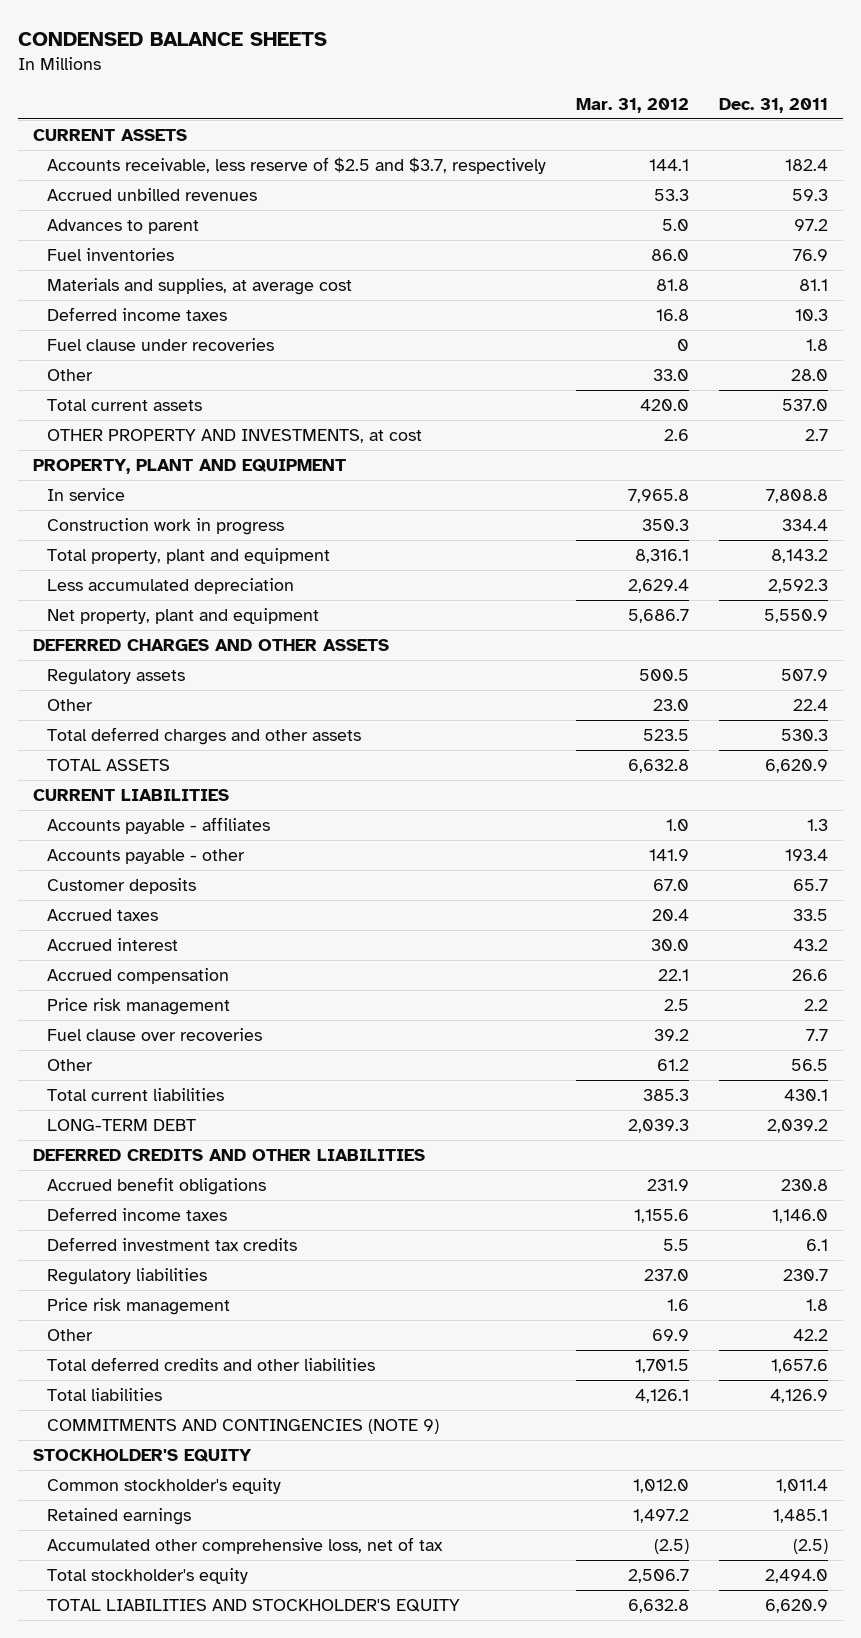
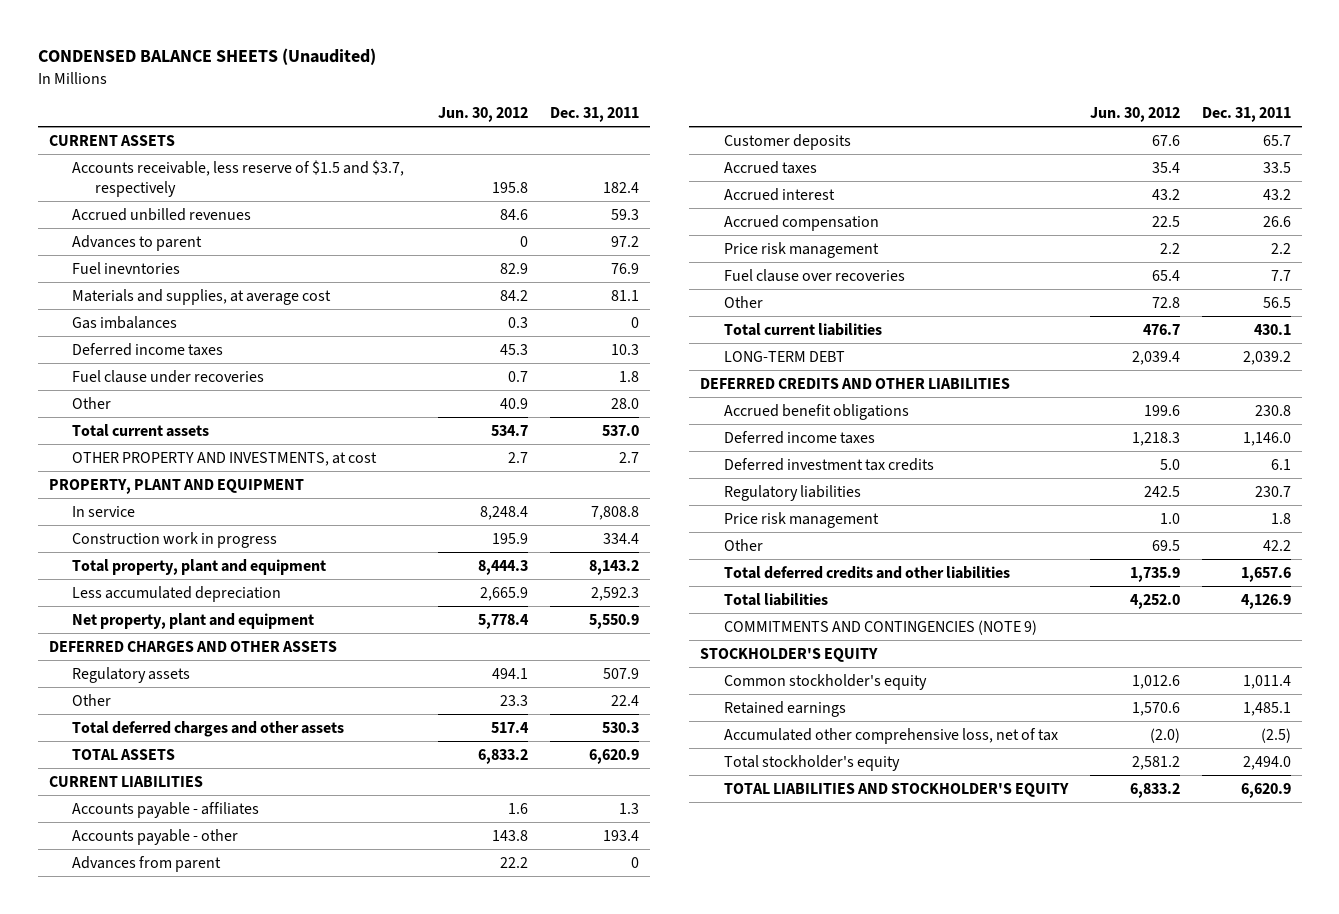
[17,31,327,46] CONDENSED BALANCE SHEETS -> [37,48,376,66] CONDENSED BALANCE SHEETS (Unaudited)
[576,97,690,113] Mar. 31, 2012 -> none
none -> [438,107,529,123] Jun. 30, 2012
[47,157,547,175] Accounts receivable, less reserve of $2.5 and $3.7, respectively -> [72,159,405,197] Accounts receivable, less reserve of $1.5 and $3.7, respectively
[47,248,175,262] Fuel inventories -> [72,261,181,274] Fuel inevntories
none -> [72,315,178,329] Gas imbalances
none -> [72,855,222,872] Advances from parent

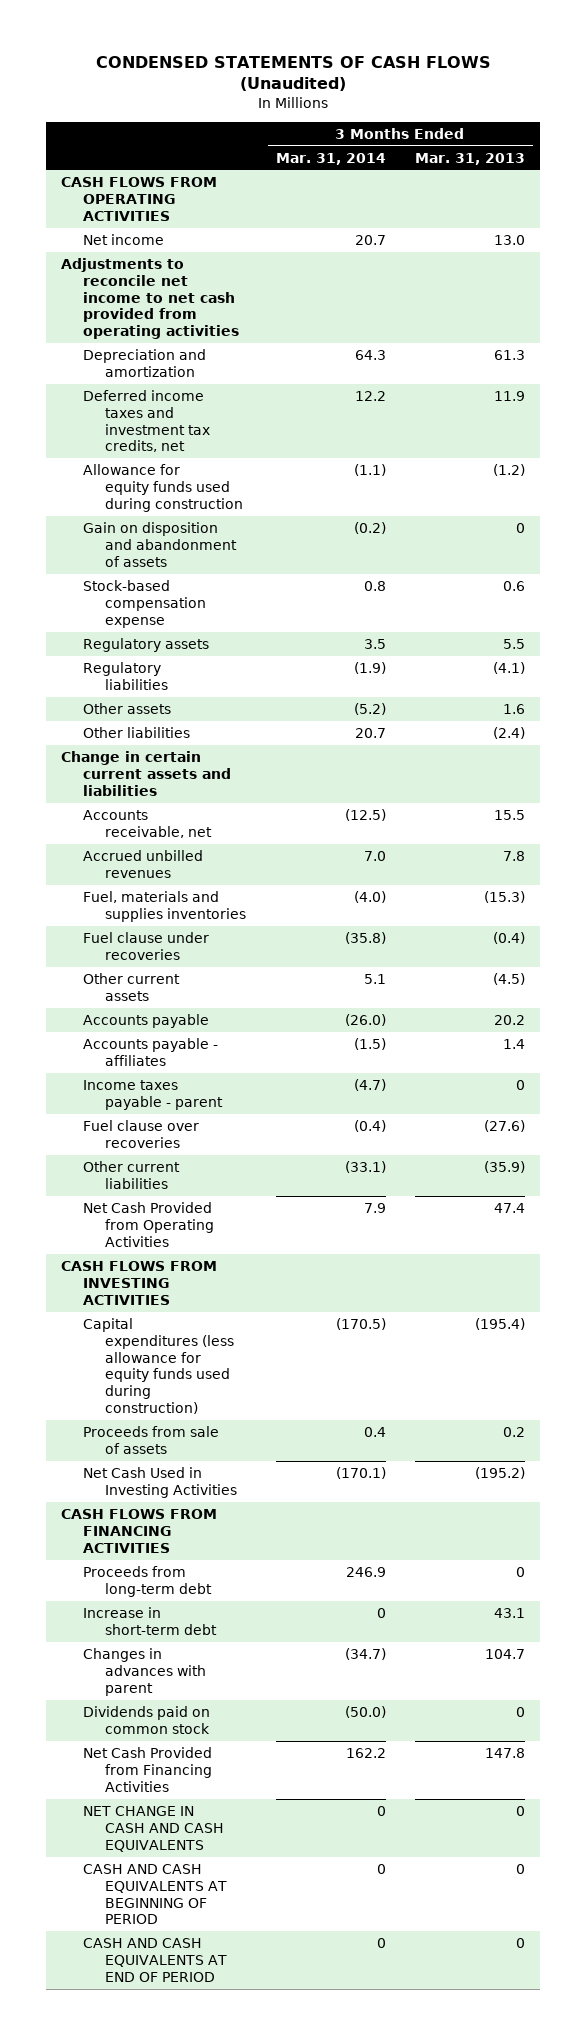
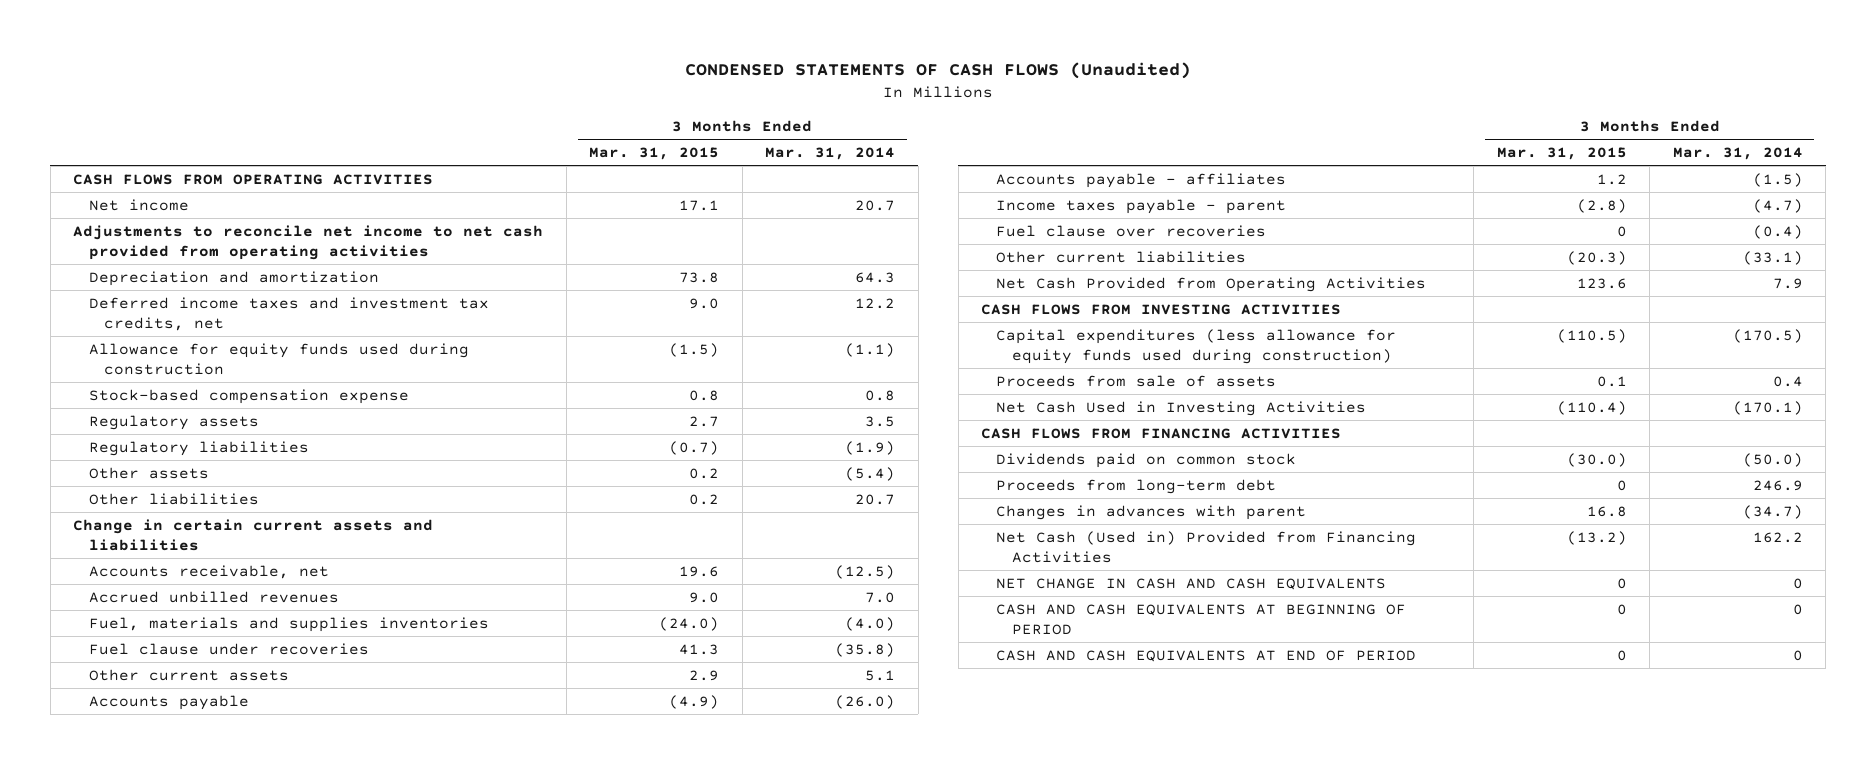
[415,152,526,165] Mar. 31, 2013 -> none
none -> [589,147,720,161] Mar. 31, 2015
[82,522,238,567] Gain on disposition and abandonment of assets -> none
[353,703,386,716] (5.2) -> [845,466,896,481] (5.4)
[82,1706,211,1734] Dividends paid on common stock -> [996,452,1297,468] Dividends paid on common stock
[82,1607,218,1635] Increase in short-term debt -> none
[82,1747,213,1792] Net Cash Provided from Financing Activities -> [996,530,1417,563] Net Cash (Used in) Provided from Financing Activities

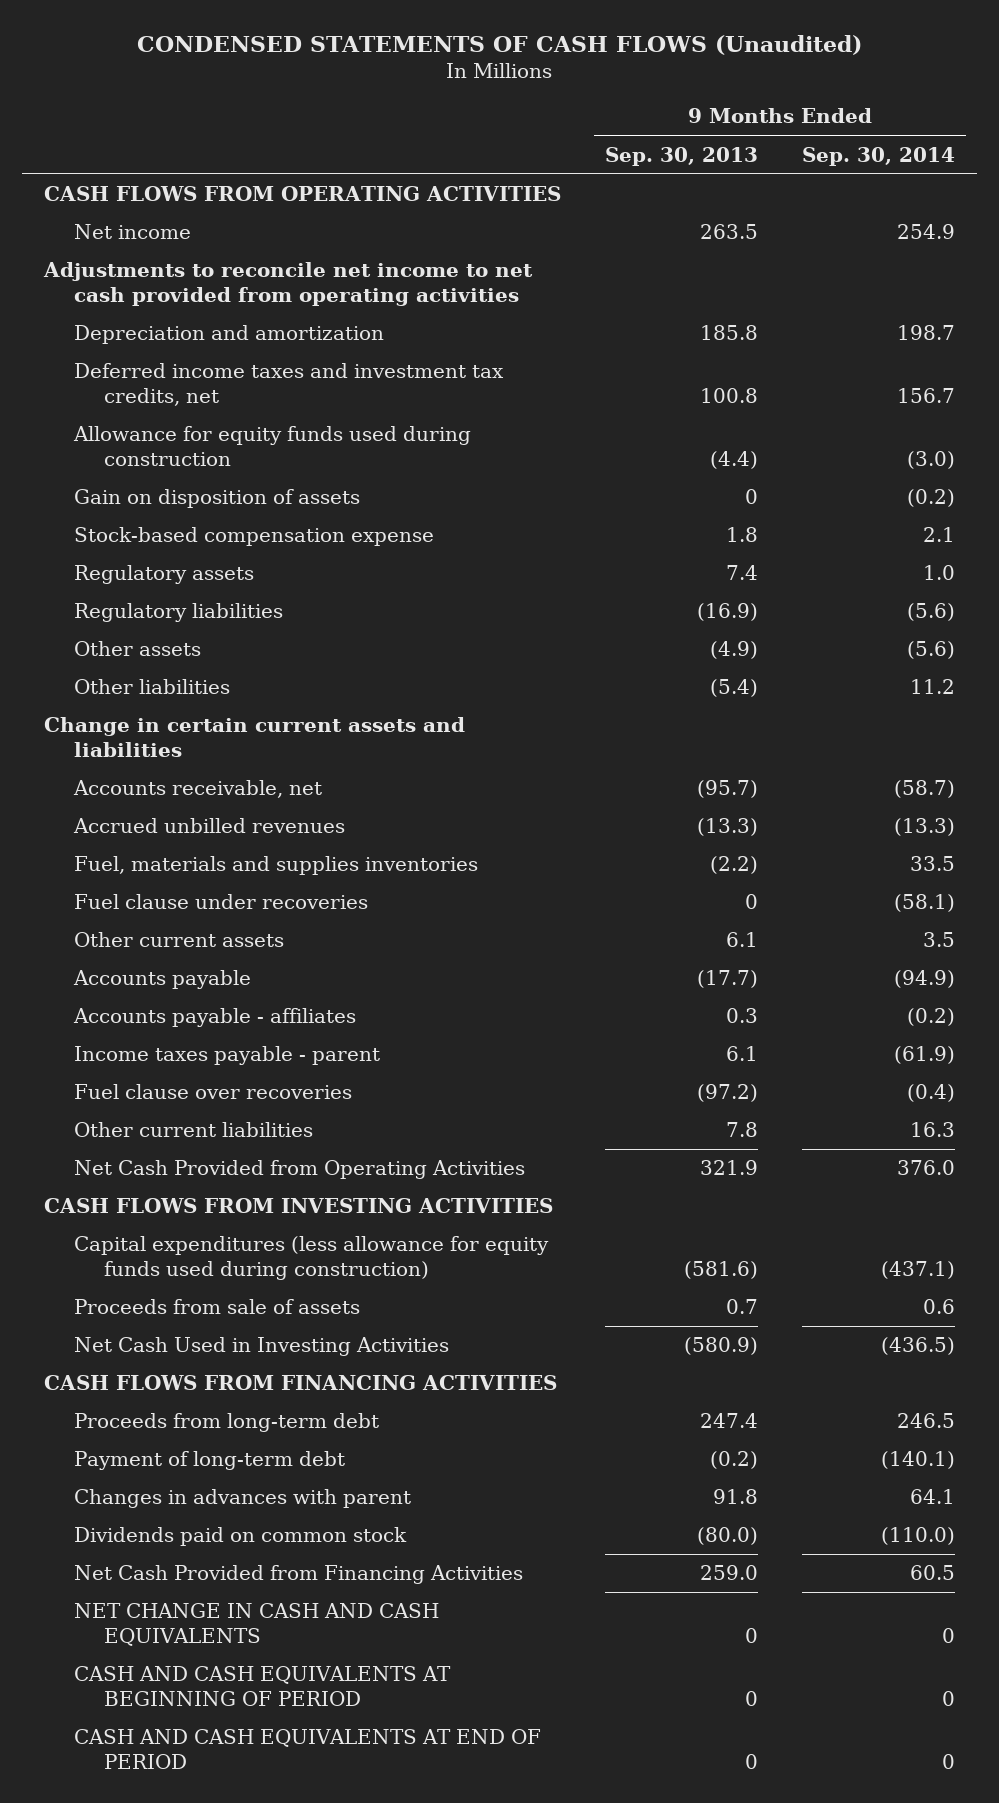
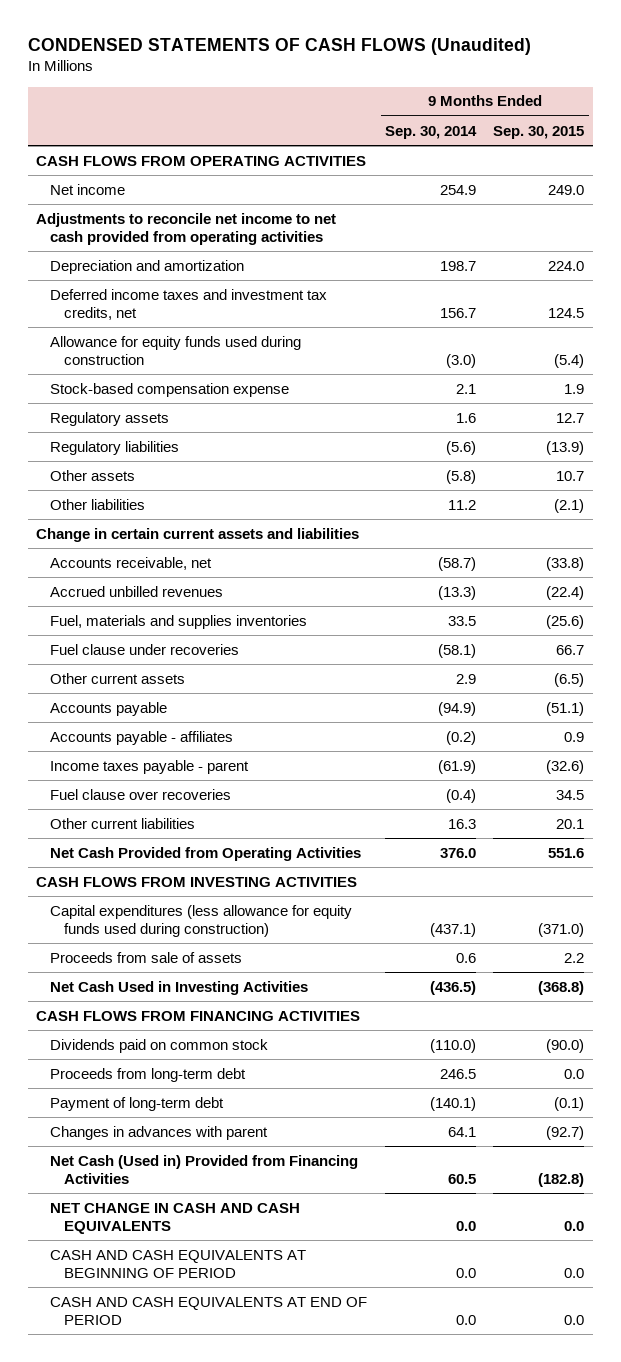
[604,146,758,166] Sep. 30, 2013 -> none
none -> [493,125,585,139] Sep. 30, 2015
[73,489,360,509] Gain on disposition of assets -> none
[922,565,955,581] 1.0 -> [455,412,476,423] 1.6
[906,641,955,660] (5.6) -> [445,469,476,484] (5.8)
[922,932,955,948] 3.5 -> [455,673,476,684] 2.9
[73,1527,407,1547] Dividends paid on common stock -> [50,1038,269,1053] Dividends paid on common stock
[73,1565,523,1585] Net Cash Provided from Financing Activities -> [50,1154,359,1185] Net Cash (Used in) Provided from Financing Activities
[941,1628,955,1644] 0 -> [455,1221,476,1232] 0.0
[941,1691,955,1707] 0 -> [455,1268,476,1279] 0.0
[941,1754,955,1770] 0 -> [455,1315,476,1326] 0.0

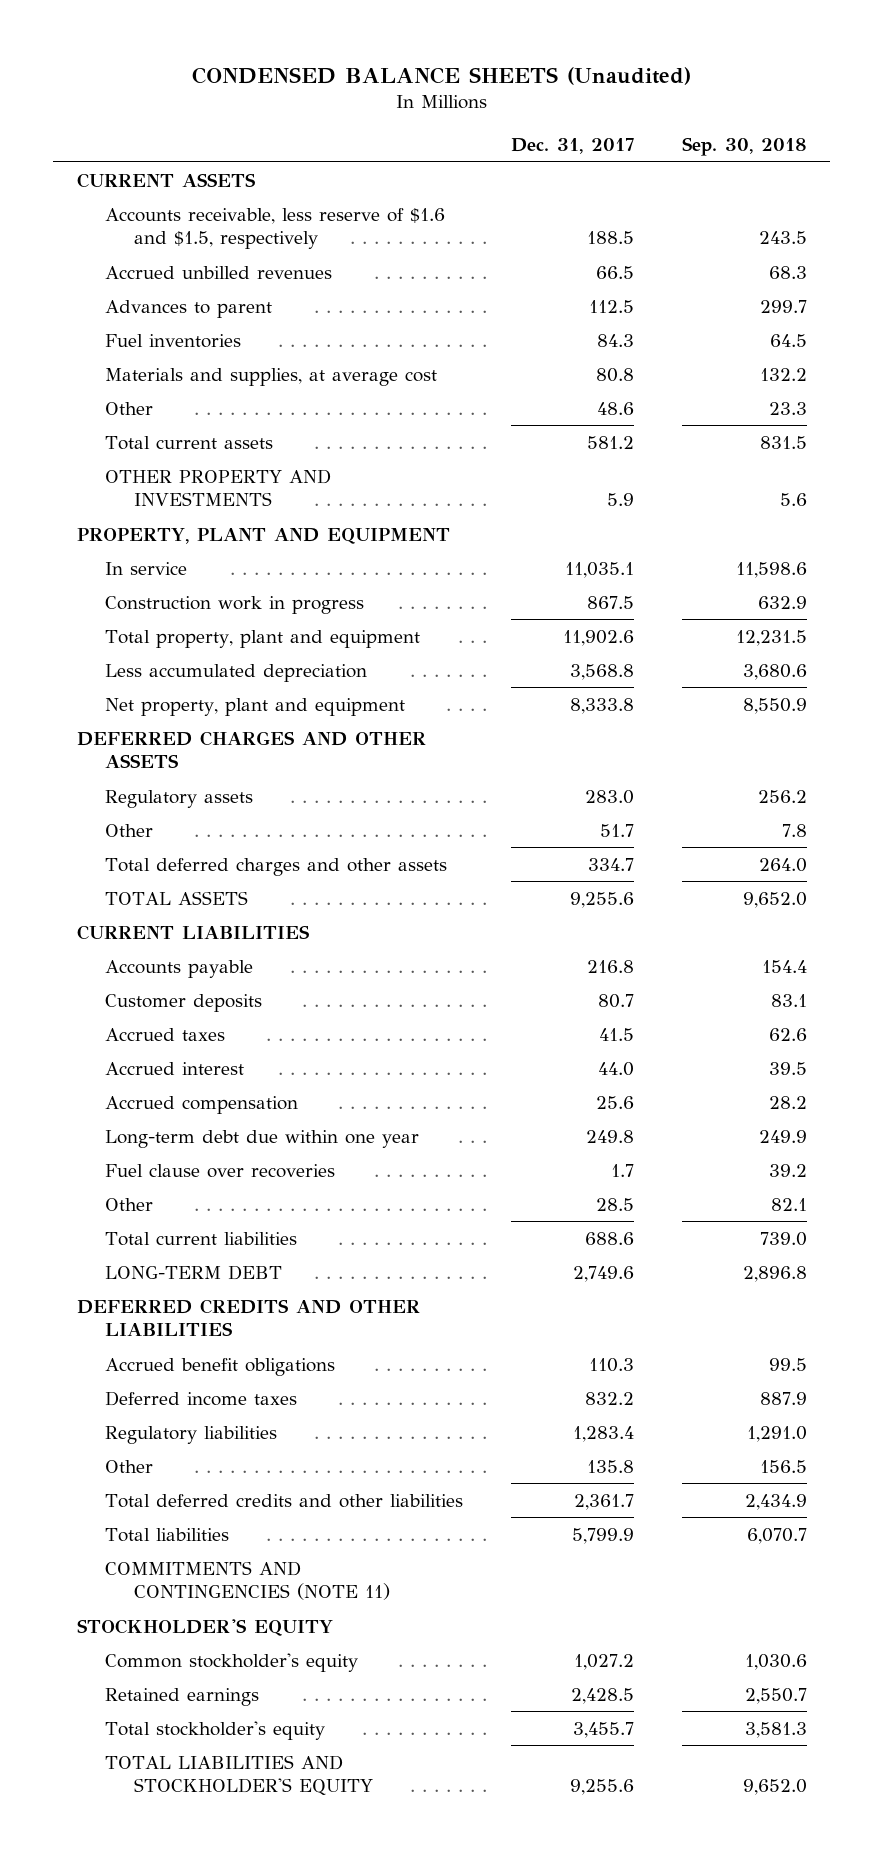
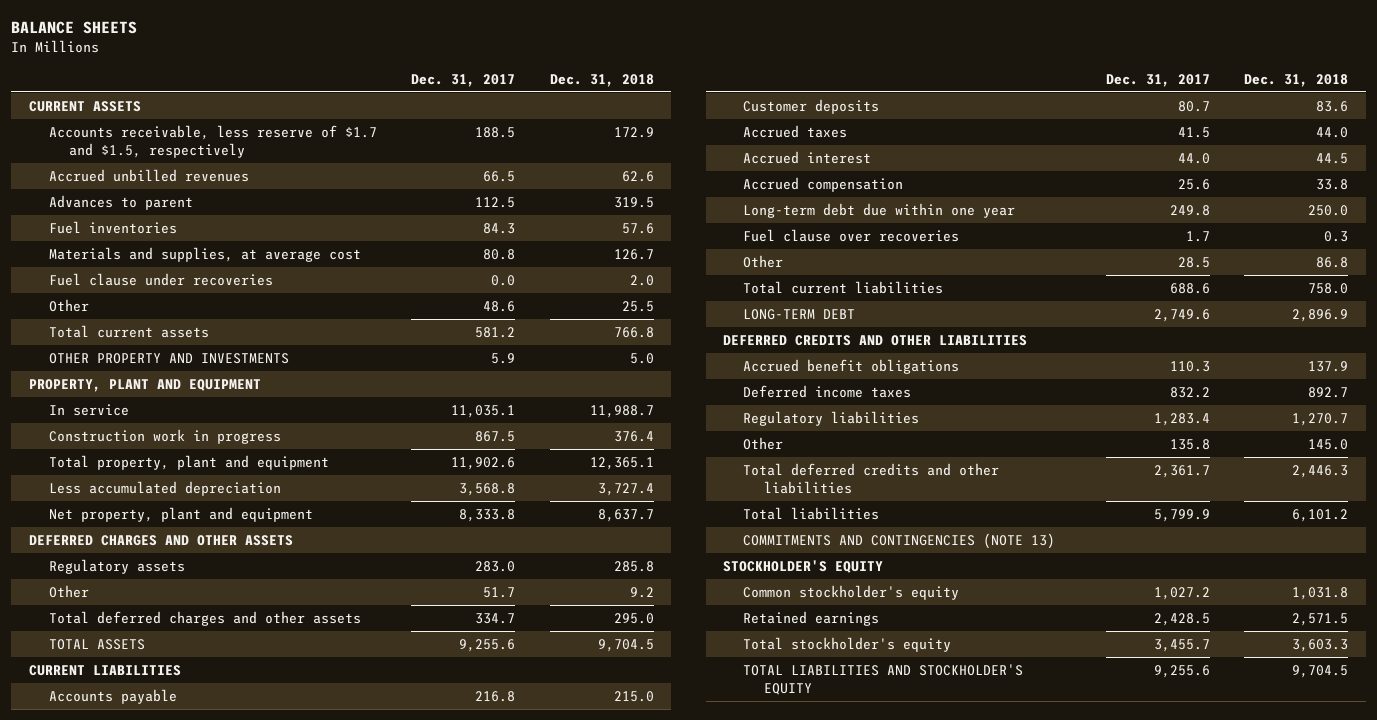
[191,66,691,85] CONDENSED BALANCE SHEETS (Unaudited) -> [11,21,138,35] BALANCE SHEETS
[681,137,807,157] Sep. 30, 2018 -> none
none -> [549,73,654,87] Dec. 31, 2018
[105,207,446,250] Accounts receivable, less reserve of $1.6 and $1.5, respectively -> [48,124,377,158] Accounts receivable, less reserve of $1.7 and $1.5, respectively
none -> [48,272,273,286] Fuel clause under recoveries
[105,1560,390,1601] COMMITMENTS AND CONTINGENCIES (NOTE 11) -> [743,532,1056,549] COMMITMENTS AND CONTINGENCIES (NOTE 13)

